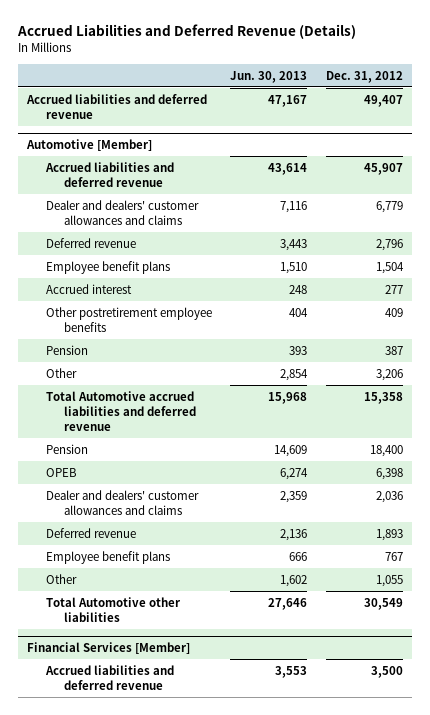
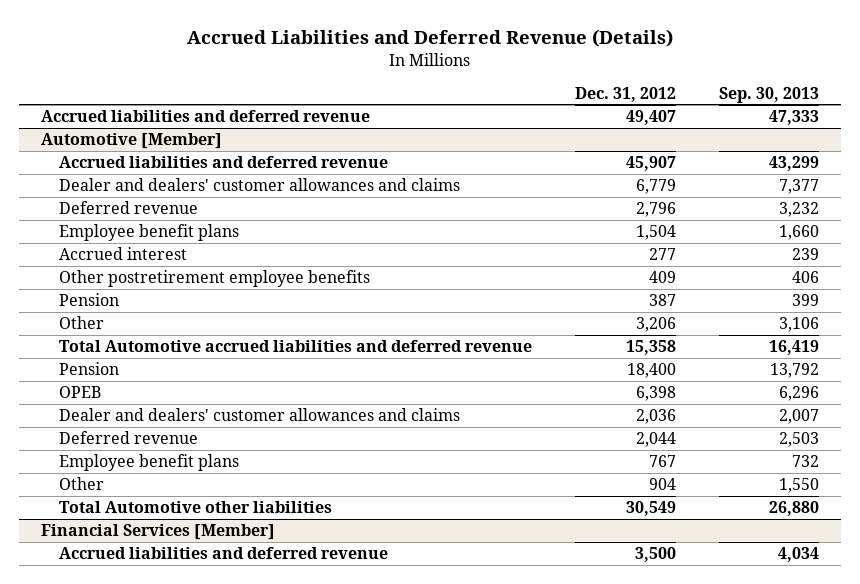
[230,70,308,83] Jun. 30, 2013 -> none
none -> [719,86,820,103] Sep. 30, 2013
[375,528,403,541] 1,893 -> [636,432,677,448] 2,044
[375,574,403,587] 1,055 -> [649,478,677,491] 904

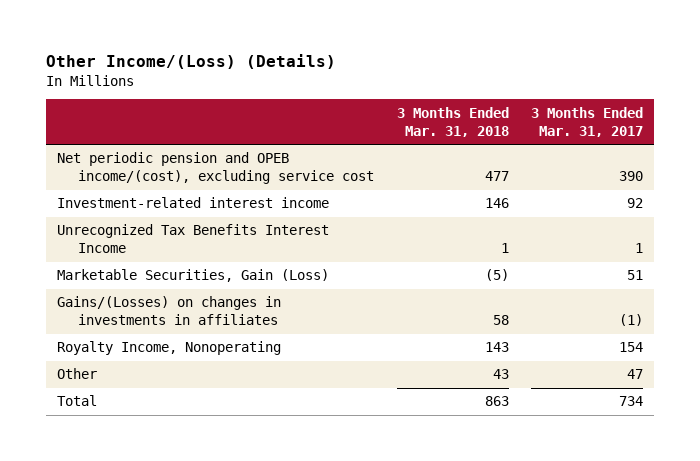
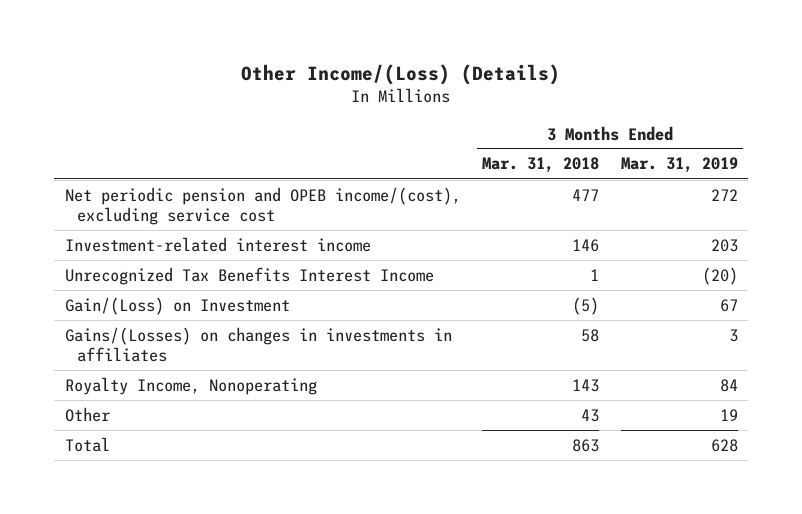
[531,106,644,137] 3 Months Ended Mar. 31, 2017 -> none
none -> [620,157,738,174] Mar. 31, 2019
[56,269,329,283] Marketable Securities, Gain (Loss) -> none
none -> [64,296,290,315] Gain/(Loss) on Investment

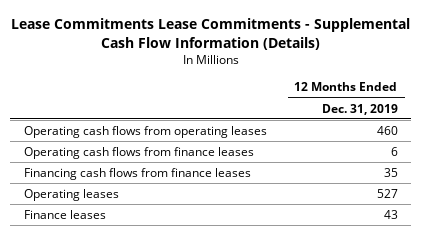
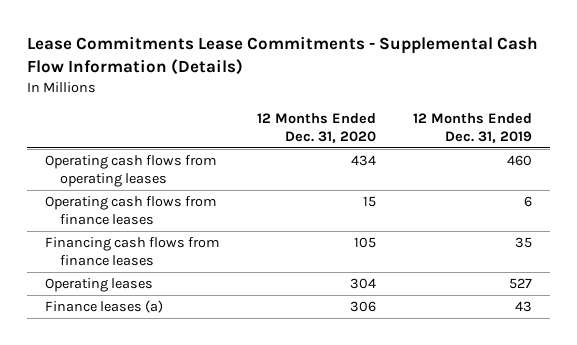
none -> [256,112,376,144] 12 Months Ended Dec. 31, 2020
[24,209,107,219] Finance leases -> [44,299,163,313] Finance leases (a)

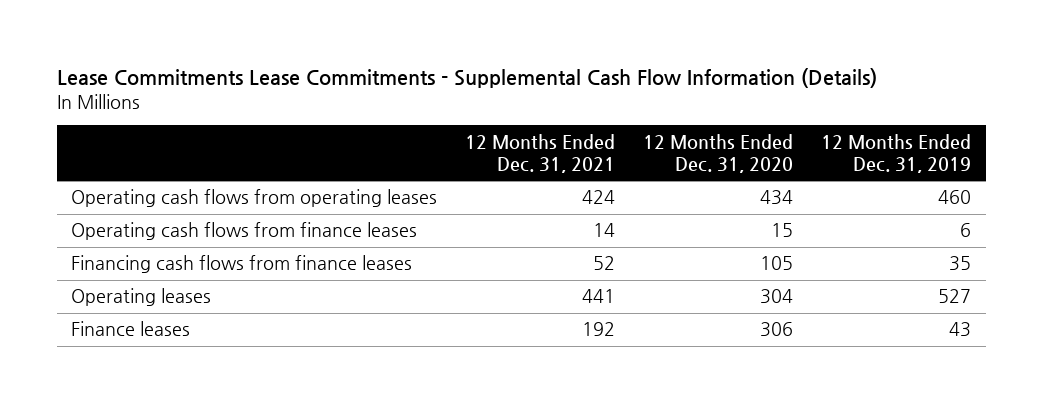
none -> [465,133,616,173] 12 Months Ended Dec. 31, 2021
[44,299,163,313] Finance leases (a) -> [70,321,190,337] Finance leases

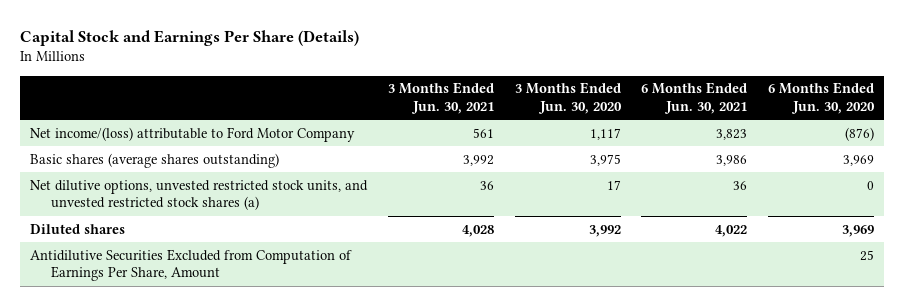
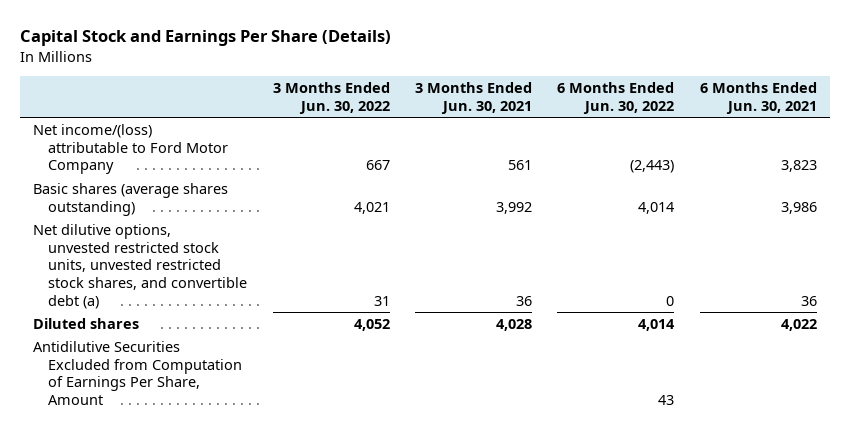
[514,82,622,114] 3 Months Ended Jun. 30, 2020 -> none
[768,82,876,114] 6 Months Ended Jun. 30, 2020 -> none
none -> [272,81,390,114] 3 Months Ended Jun. 30, 2022
none -> [557,81,675,114] 6 Months Ended Jun. 30, 2022
[30,179,369,211] Net dilutive options, unvested restricted stock units, and unvested restricted stock shares (a) -> [32,223,248,310] Net dilutive options, unvested restricted stock units, unvested restricted stock shares, and convertible debt (a)

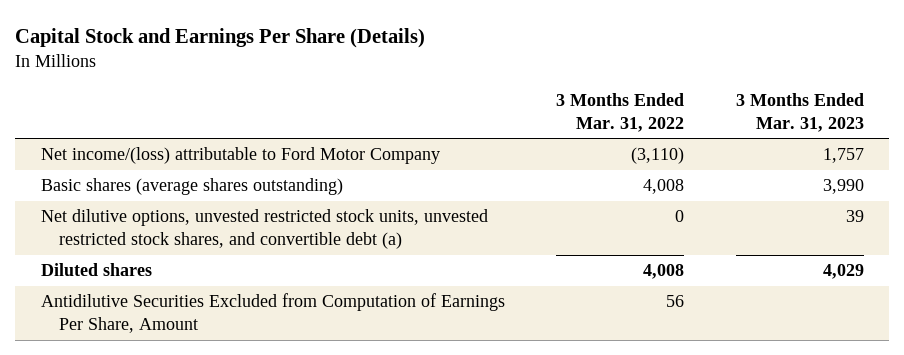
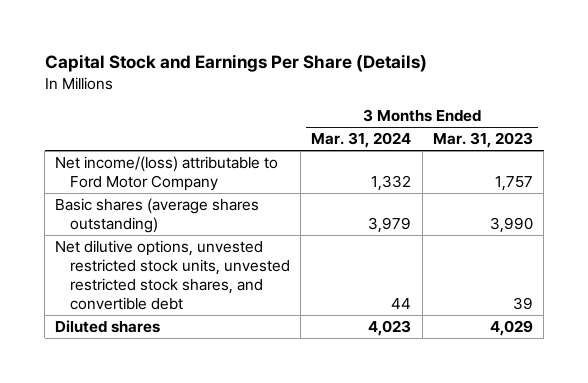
[556,92,685,132] 3 Months Ended Mar. 31, 2022 -> none
none -> [311,132,412,149] Mar. 31, 2024
[40,209,488,250] Net dilutive options, unvested restricted stock units, unvested restricted stock shares, and convertible debt (a) -> [55,239,291,310] Net dilutive options, unvested restricted stock units, unvested restricted stock shares, and convertible debt
[40,293,505,334] Antidilutive Securities Excluded from Computation of Earnings Per Share, Amount -> none

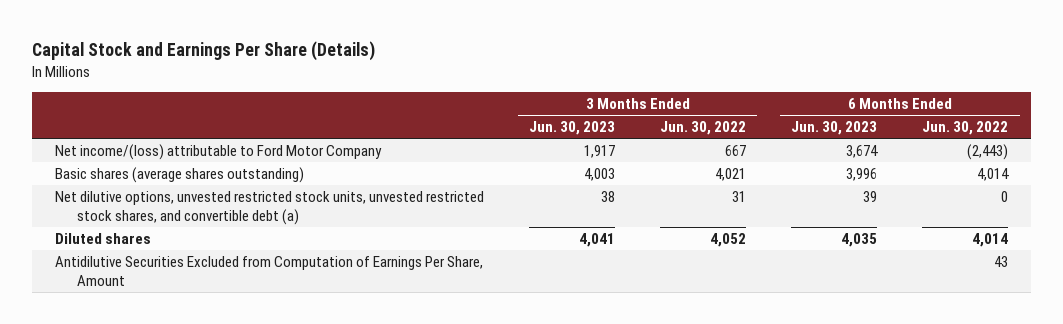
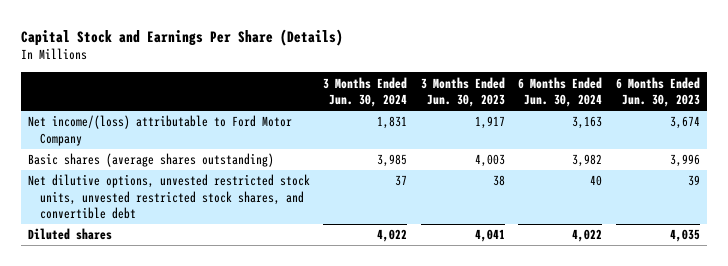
[660,121,747,136] Jun. 30, 2022 -> none
[922,121,1009,136] Jun. 30, 2022 -> none
none -> [323,76,408,108] 3 Months Ended Jun. 30, 2024
none -> [518,76,603,108] 6 Months Ended Jun. 30, 2024
[54,191,484,225] Net dilutive options, unvested restricted stock units, unvested restricted stock shares, and convertible debt (a) -> [27,174,310,220] Net dilutive options, unvested restricted stock units, unvested restricted stock shares, and convertible debt
[54,256,483,286] Antidilutive Securities Excluded from Computation of Earnings Per Share, Amount -> none

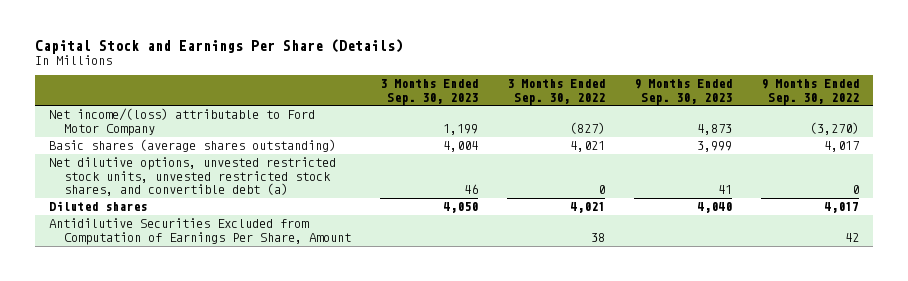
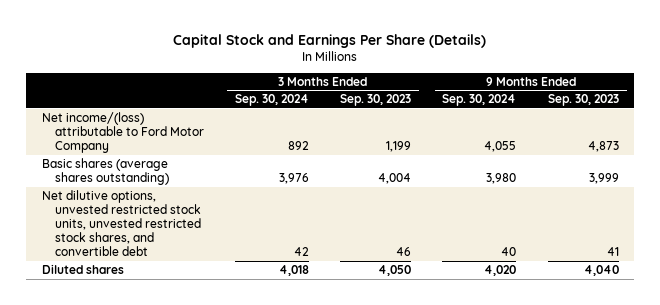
[507,79,606,105] 3 Months Ended Sep. 30, 2022 -> none
[761,79,860,105] 9 Months Ended Sep. 30, 2022 -> none
none -> [234,94,309,107] Sep. 30, 2024
none -> [442,94,517,107] Sep. 30, 2024
[49,157,337,196] Net dilutive options, unvested restricted stock units, unvested restricted stock shares, and convertible debt (a) -> [41,190,201,257] Net dilutive options, unvested restricted stock units, unvested restricted stock shares, and convertible debt
[49,218,352,245] Antidilutive Securities Excluded from Computation of Earnings Per Share, Amount -> none

